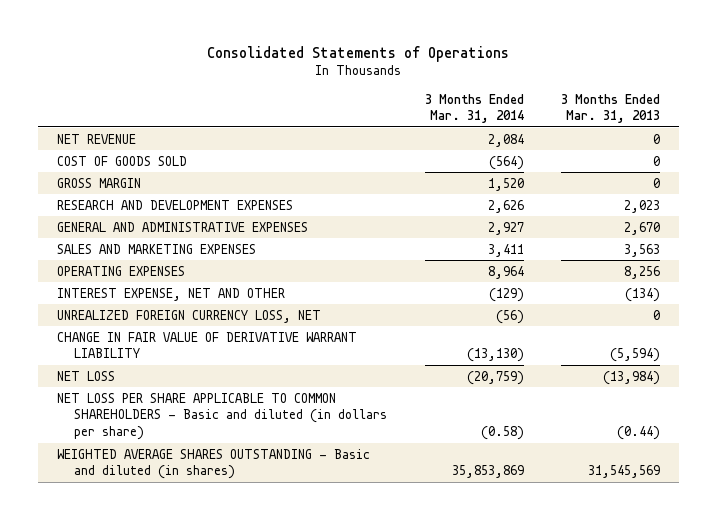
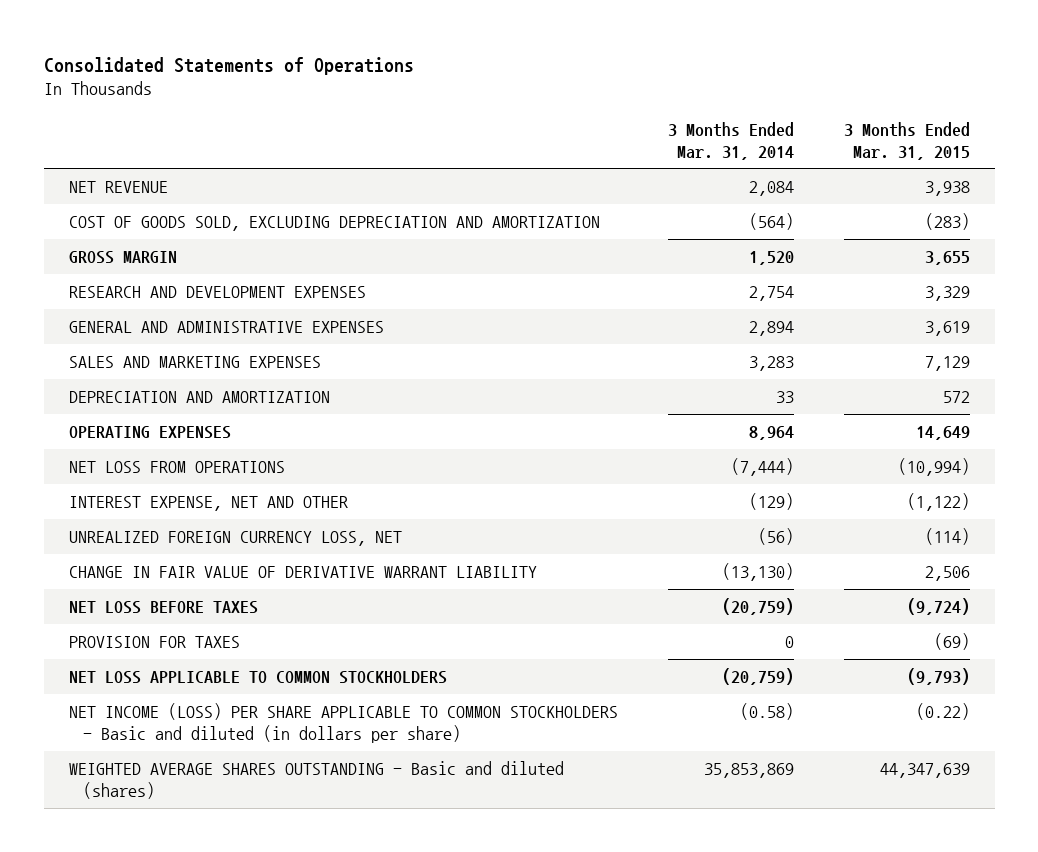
[561,93,661,124] 3 Months Ended Mar. 31, 2013 -> none
none -> [843,121,970,160] 3 Months Ended Mar. 31, 2015
[56,155,187,166] COST OF GOODS SOLD -> [68,215,600,231] COST OF GOODS SOLD, EXCLUDING DEPRECIATION AND AMORTIZATION
[487,199,524,213] 2,626 -> [748,285,794,301] 2,754
[487,221,524,235] 2,927 -> [748,320,794,336] 2,894
[487,243,524,257] 3,411 -> [748,355,794,371] 3,283
none -> [68,390,330,403] DEPRECIATION AND AMORTIZATION
none -> [68,460,285,473] NET LOSS FROM OPERATIONS
none -> [68,600,258,614] NET LOSS BEFORE TAXES
none -> [68,635,240,648] PROVISION FOR TAXES
[56,370,115,381] NET LOSS -> [68,670,447,684] NET LOSS APPLICABLE TO COMMON STOCKHOLDERS
[56,392,388,440] NET LOSS PER SHARE APPLICABLE TO COMMON SHAREHOLDERS - Basic and diluted (in dollars per share) -> [68,702,618,743] NET INCOME (LOSS) PER SHARE APPLICABLE TO COMMON STOCKHOLDERS - Basic and diluted (in dollars per share)
[56,448,370,480] WEIGHTED AVERAGE SHARES OUTSTANDING - Basic and diluted (in shares) -> [68,760,564,799] WEIGHTED AVERAGE SHARES OUTSTANDING - Basic and diluted (shares)

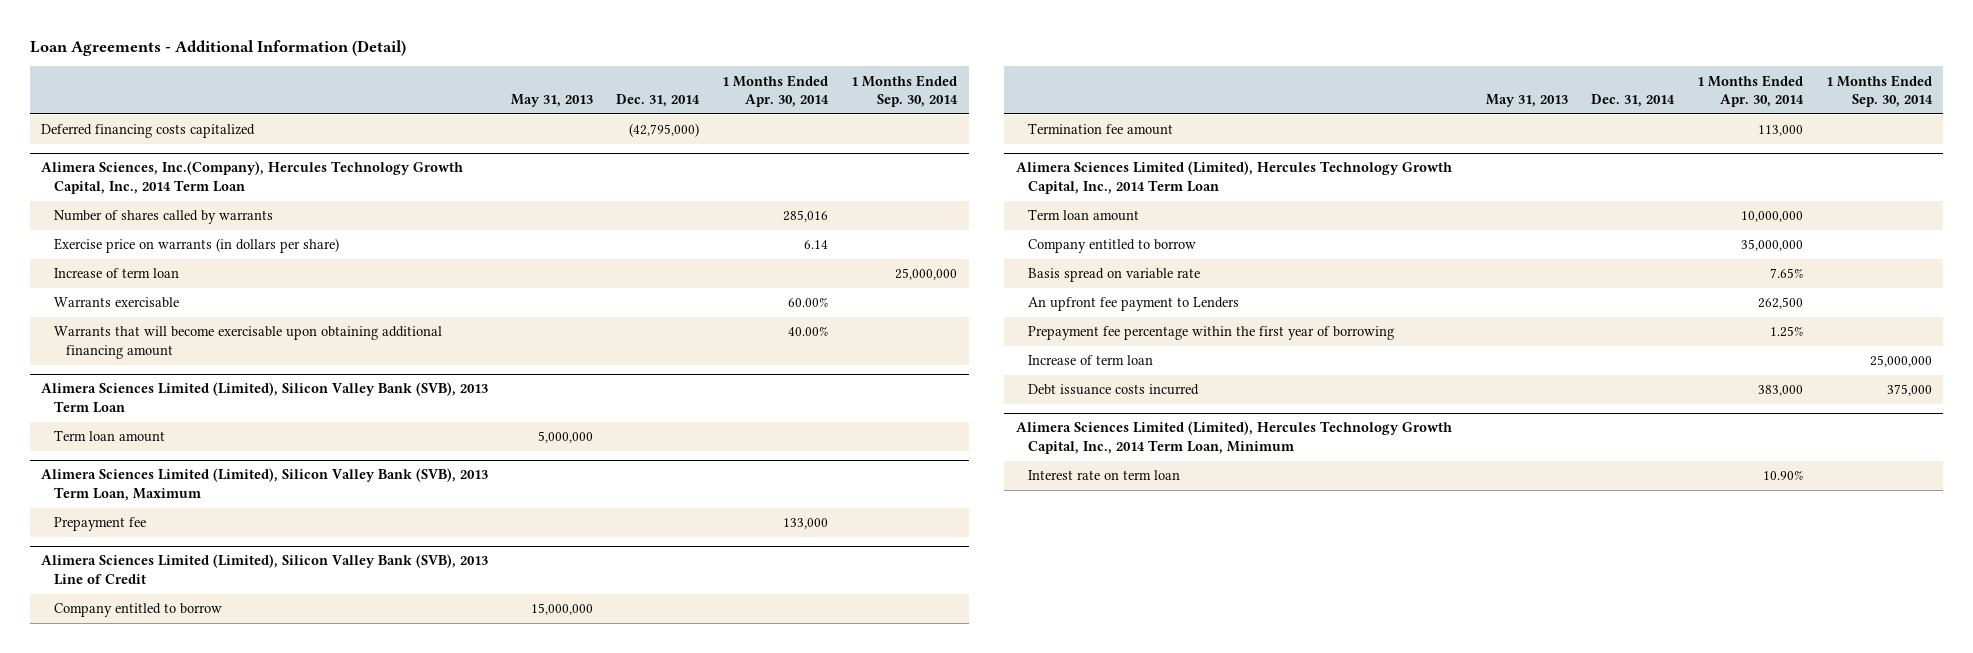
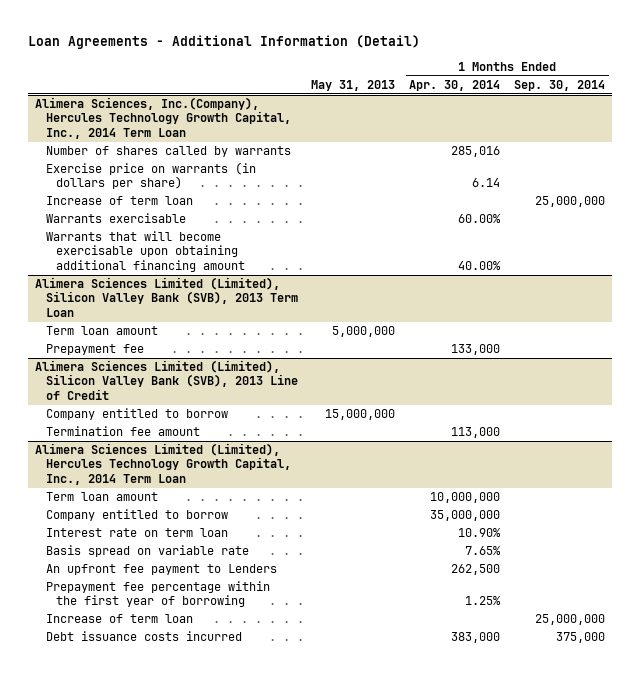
[616,93,701,107] Dec. 31, 2014 -> none
[41,124,256,139] Deferred financing costs capitalized -> none
[41,468,489,501] Alimera Sciences Limited (Limited), Silicon Valley Bank (SVB), 2013 Term Loan, Maximum -> none
none -> [45,528,228,538] Interest rate on term loan
[1015,421,1452,454] Alimera Sciences Limited (Limited), Hercules Technology Growth Capital, Inc., 2014 Term Loan, Minimum -> none
[1028,470,1181,481] Interest rate on term loan -> none

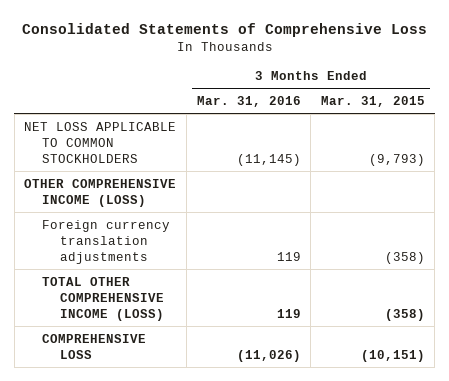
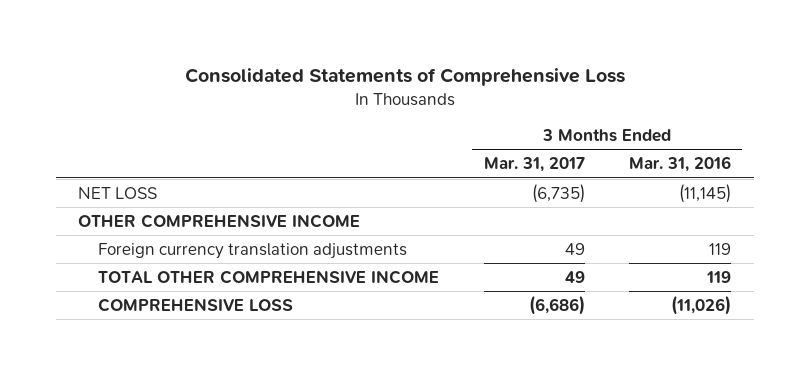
[320,96,425,108] Mar. 31, 2015 -> none
none -> [483,157,585,173] Mar. 31, 2017
[24,121,177,163] NET LOSS APPLICABLE TO COMMON STOCKHOLDERS -> [78,186,158,199] NET LOSS
[24,178,177,207] OTHER COMPREHENSIVE INCOME (LOSS) -> [78,213,361,228] OTHER COMPREHENSIVE INCOME
[42,276,165,321] TOTAL OTHER COMPREHENSIVE INCOME (LOSS) -> [97,269,439,284] TOTAL OTHER COMPREHENSIVE INCOME

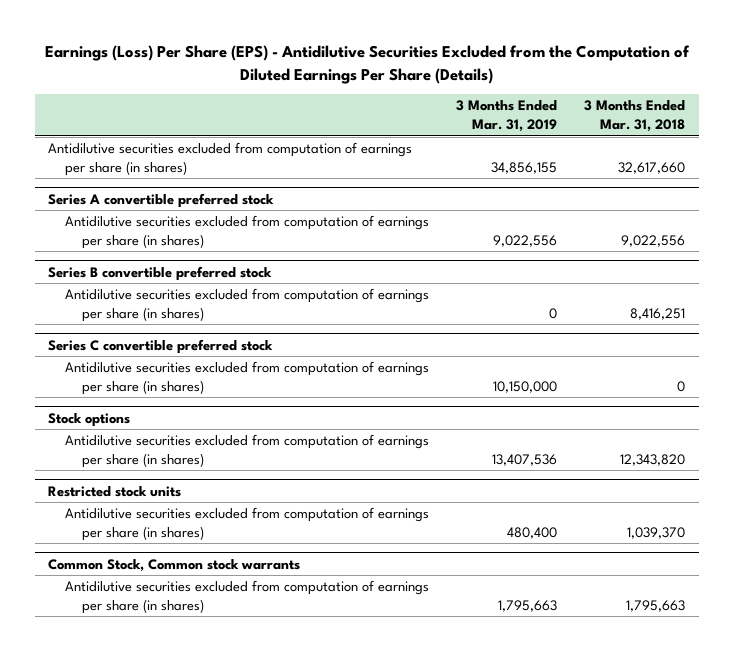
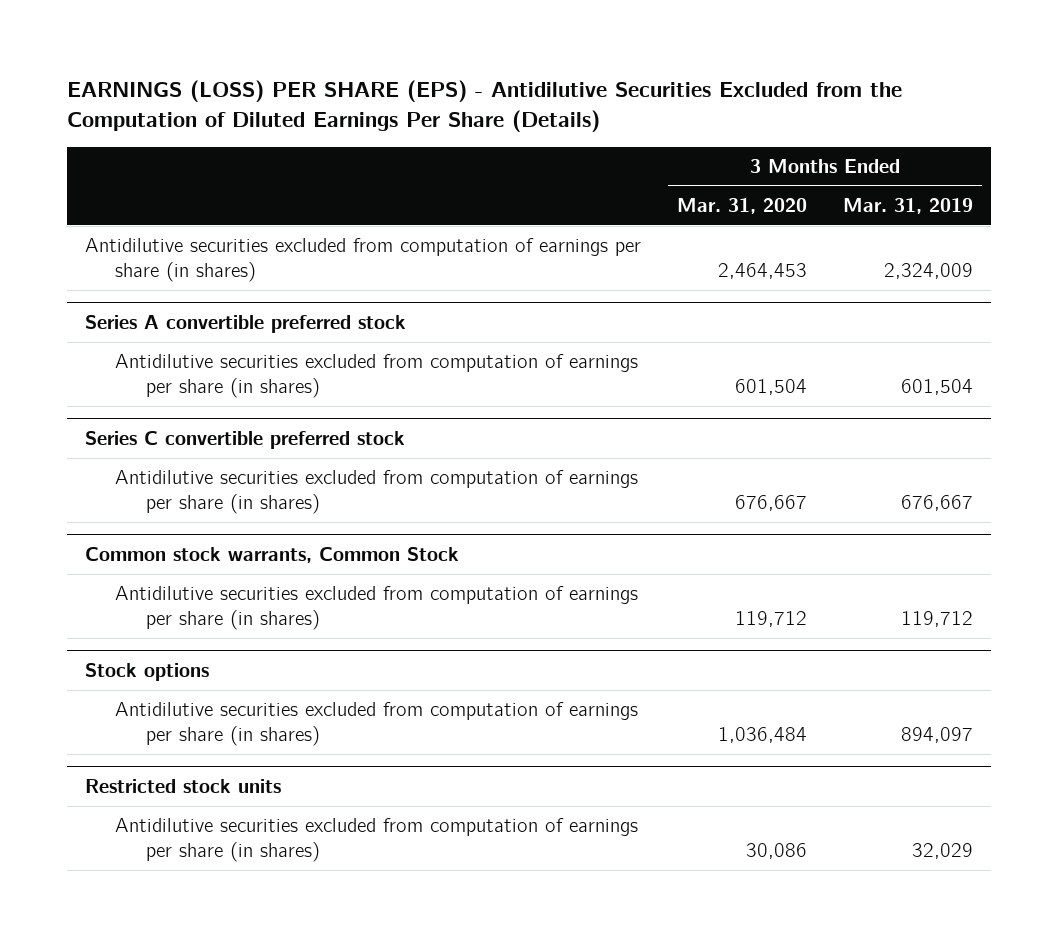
[44,45,690,84] Earnings (Loss) Per Share (EPS) - Antidilutive Securities Excluded from the Computation of Diluted Earnings Per Share (Details) -> [67,80,903,133] EARNINGS (LOSS) PER SHARE (EPS) - Antidilutive Securities Excluded from the Computation of Diluted Earnings Per Share (Details)
[584,100,686,133] 3 Months Ended Mar. 31, 2018 -> none
none -> [676,198,807,215] Mar. 31, 2020
[491,161,558,174] 34,856,155 -> [883,263,973,280] 2,324,009
[48,265,273,281] Series B convertible preferred stock -> none
[65,288,430,322] Antidilutive securities excluded from computation of earnings per share (in shares) -> none
[493,234,558,247] 9,022,556 -> [900,379,973,396] 601,504
[493,380,558,393] 10,150,000 -> [900,495,973,512] 676,667
none -> [85,546,460,563] Common stock warrants, Common Stock
none -> [115,586,639,631] Antidilutive securities excluded from computation of earnings per share (in shares)
[492,453,558,466] 13,407,536 -> [900,727,973,744] 894,097
[48,558,301,572] Common Stock, Common stock warrants -> none
[65,580,430,614] Antidilutive securities excluded from computation of earnings per share (in shares) -> none
[507,526,558,539] 480,400 -> [911,843,973,860] 32,029

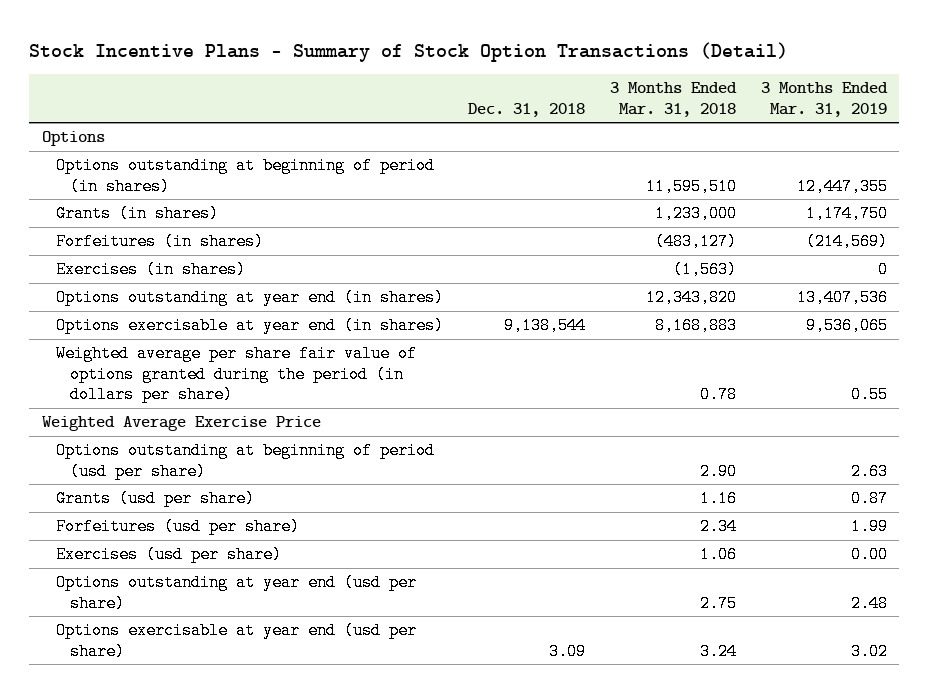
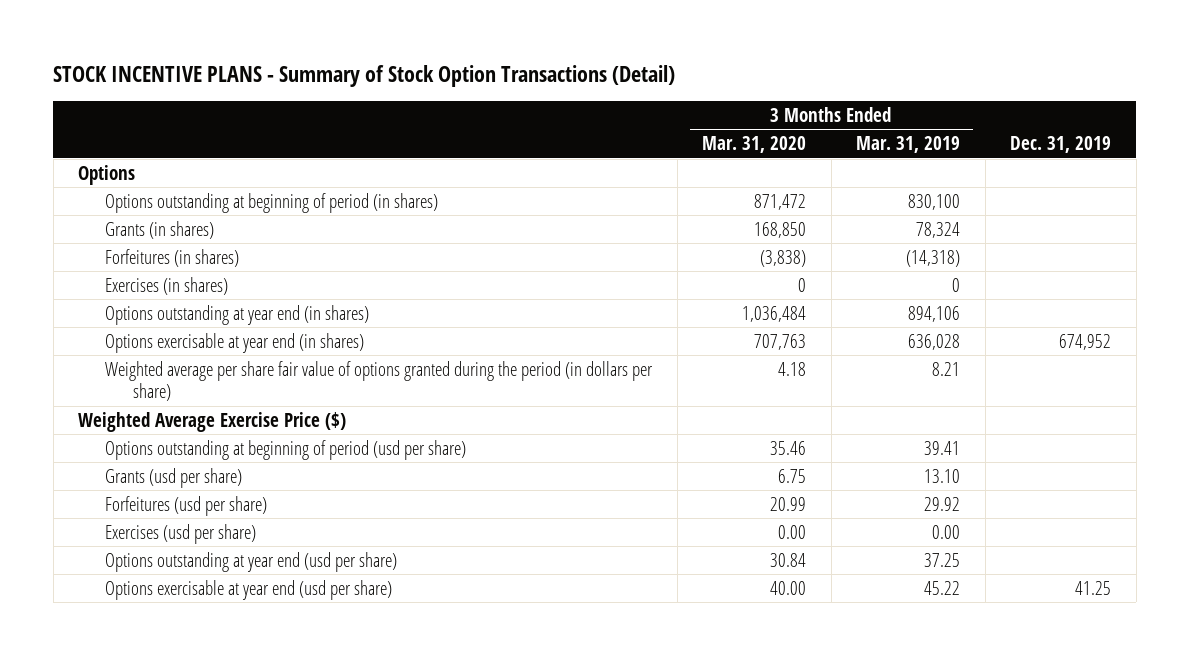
[29,41,789,62] Stock Incentive Plans - Summary of Stock Option Transactions (Detail) -> [53,65,676,88] STOCK INCENTIVE PLANS - Summary of Stock Option Transactions (Detail)
[467,103,585,118] Dec. 31, 2018 -> none
[609,82,737,118] 3 Months Ended Mar. 31, 2018 -> none
none -> [702,136,807,154] Mar. 31, 2020
none -> [1010,136,1112,154] Dec. 31, 2019
[796,177,888,195] 12,447,355 -> [908,193,961,210] 830,100
[805,205,888,223] 1,174,750 -> [916,221,961,238] 78,324
[805,233,888,251] (214,569) -> [906,249,961,267] (14,318)
[796,289,888,307] 13,407,536 -> [908,305,961,322] 894,106
[805,317,888,335] 9,536,065 -> [908,333,961,350] 636,028
[850,386,888,404] 0.55 -> [932,361,961,376] 8.21
[41,416,321,432] Weighted Average Exercise Price -> [78,411,347,432] Weighted Average Exercise Price ($)
[850,462,888,480] 2.63 -> [924,440,961,455] 39.41
[850,490,888,508] 0.87 -> [924,468,961,483] 13.10
[850,518,888,536] 1.99 -> [924,496,961,511] 29.92
[850,594,888,612] 2.48 -> [924,552,961,567] 37.25
[850,642,888,660] 3.02 -> [924,580,961,595] 45.22

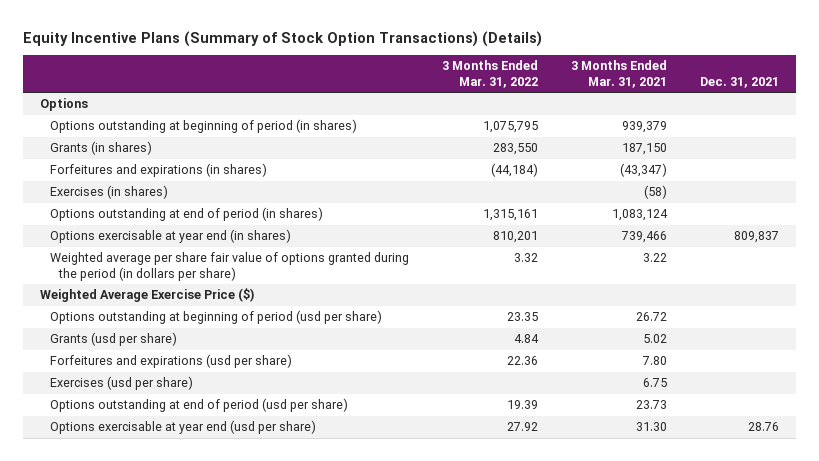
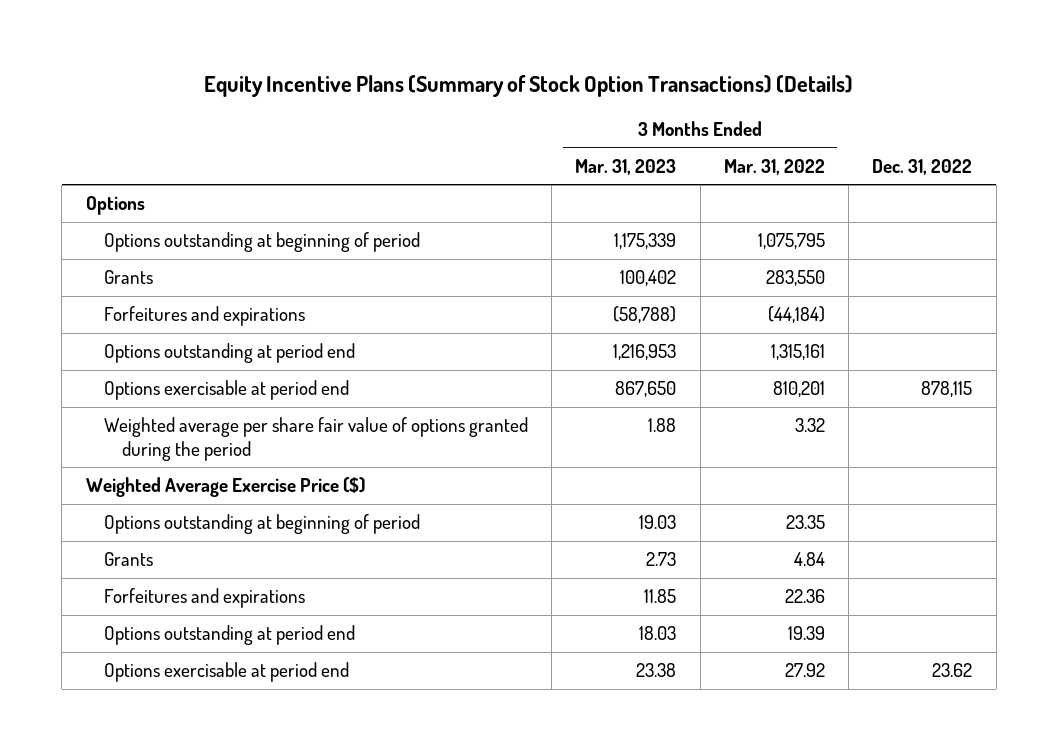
[571,60,668,88] 3 Months Ended Mar. 31, 2021 -> none
[700,76,780,88] Dec. 31, 2021 -> none
none -> [575,158,677,175] Mar. 31, 2023
none -> [872,158,973,175] Dec. 31, 2022
[49,185,168,200] Exercises (in shares) -> none
[49,119,357,134] Options outstanding at beginning of period (in shares) -> [103,232,420,253] Options outstanding at beginning of period
[49,141,152,156] Grants (in shares) -> [103,270,153,285] Grants
[49,163,267,178] Forfeitures and expirations (in shares) -> [103,306,305,327] Forfeitures and expirations
[49,207,323,222] Options outstanding at end of period (in shares) -> [103,343,355,364] Options outstanding at period end
[49,229,291,244] Options exercisable at year end (in shares) -> [103,380,349,401] Options exercisable at period end
[49,252,409,281] Weighted average per share fair value of options granted during the period (in dollars per share) -> [103,417,528,462] Weighted average per share fair value of options granted during the period
[49,376,193,391] Exercises (usd per share) -> none
[49,310,382,325] Options outstanding at beginning of period (usd per share) -> [103,514,420,535] Options outstanding at beginning of period
[49,332,177,347] Grants (usd per share) -> [103,552,153,567] Grants
[49,354,292,369] Forfeitures and expirations (usd per share) -> [103,588,305,609] Forfeitures and expirations
[49,398,348,413] Options outstanding at end of period (usd per share) -> [103,625,355,646] Options outstanding at period end
[49,420,316,435] Options exercisable at year end (usd per share) -> [103,662,349,683] Options exercisable at period end

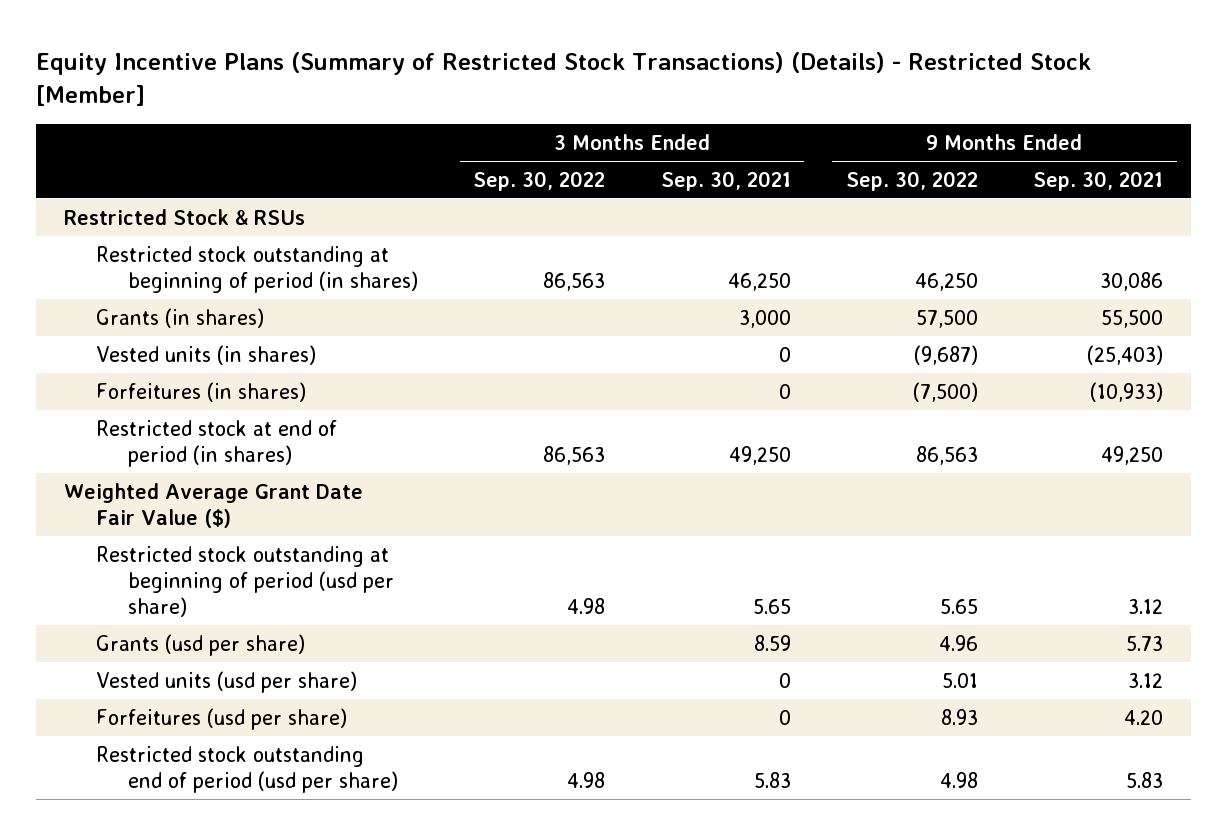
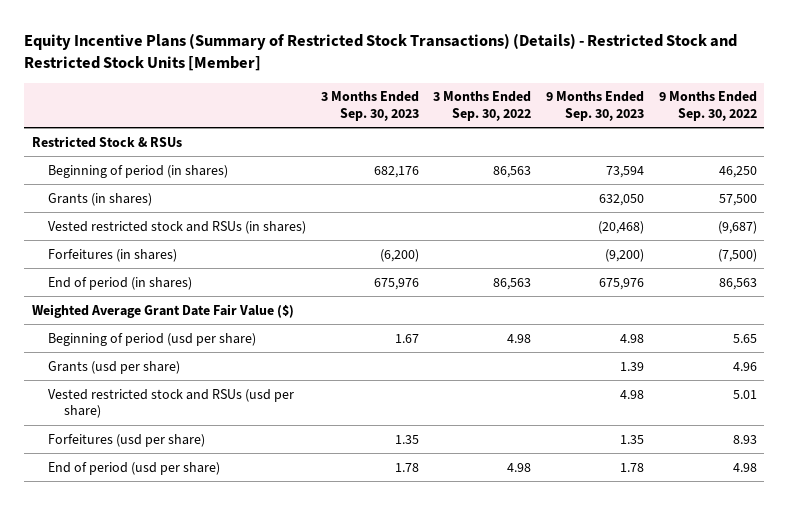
[36,51,1092,106] Equity Incentive Plans (Summary of Restricted Stock Transactions) (Details) - Restricted Stock [Member] -> [24,33,738,72] Equity Incentive Plans (Summary of Restricted Stock Transactions) (Details) - Restricted Stock and Restricted Stock Units [Member]
[660,170,791,191] Sep. 30, 2021 -> none
[1032,170,1163,191] Sep. 30, 2021 -> none
none -> [320,91,419,121] 3 Months Ended Sep. 30, 2023
none -> [546,91,645,121] 9 Months Ended Sep. 30, 2023
[95,245,419,294] Restricted stock outstanding at beginning of period (in shares) -> [47,164,228,178] Beginning of period (in shares)
[95,344,316,365] Vested units (in shares) -> [47,220,306,234] Vested restricted stock and RSUs (in shares)
[95,419,337,468] Restricted stock at end of period (in shares) -> [47,276,192,290] End of period (in shares)
[95,545,395,618] Restricted stock outstanding at beginning of period (usd per share) -> [47,332,256,346] Beginning of period (usd per share)
[95,670,357,693] Vested units (usd per share) -> [47,388,294,419] Vested restricted stock and RSUs (usd per share)
[95,745,399,794] Restricted stock outstanding end of period (usd per share) -> [47,461,220,475] End of period (usd per share)

